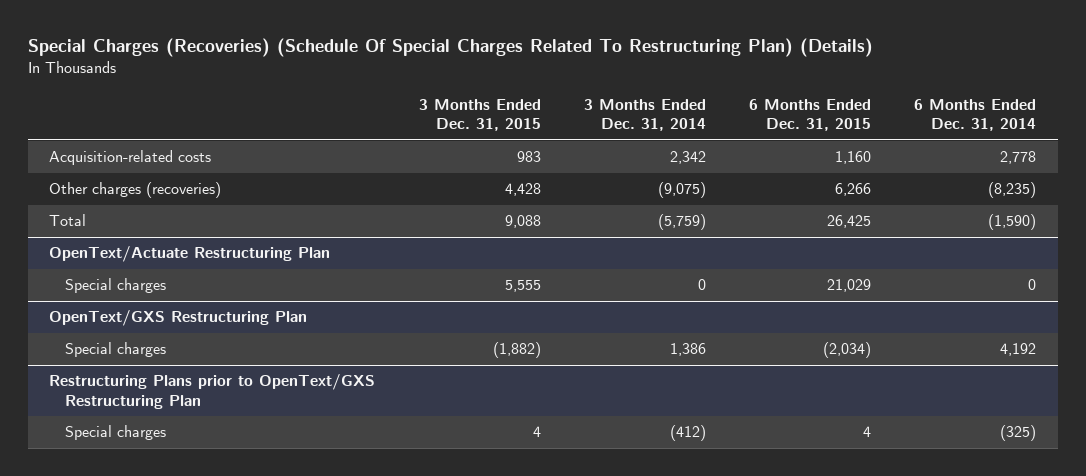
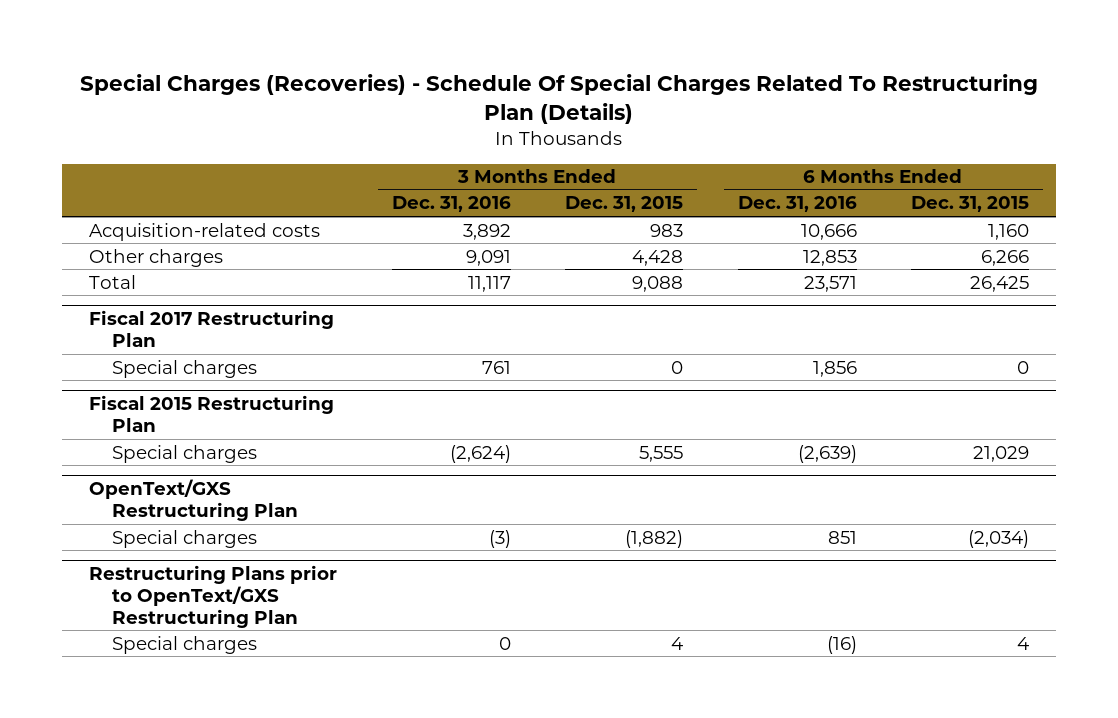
[27,37,873,57] Special Charges (Recoveries) (Schedule Of Special Charges Related To Restructuring Plan) (Details) -> [80,73,1039,124] Special Charges (Recoveries) - Schedule Of Special Charges Related To Restructuring Plan (Details)
[583,98,706,132] 3 Months Ended Dec. 31, 2014 -> none
[914,98,1037,132] 6 Months Ended Dec. 31, 2014 -> none
none -> [391,196,511,213] Dec. 31, 2016
none -> [737,196,857,213] Dec. 31, 2016
[49,182,222,199] Other charges (recoveries) -> [89,248,224,267] Other charges
[49,246,331,263] OpenText/Actuate Restructuring Plan -> none
none -> [89,310,335,347] Fiscal 2017 Restructuring Plan
none -> [112,359,258,378] Special charges
none -> [89,395,335,432] Fiscal 2015 Restructuring Plan

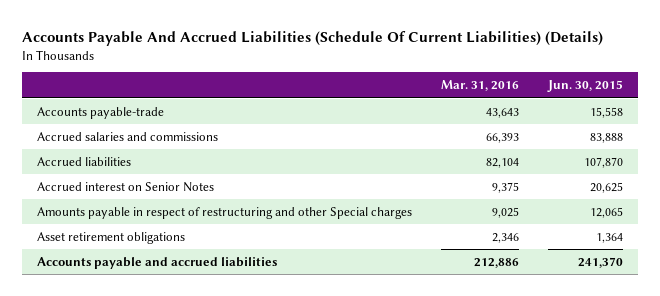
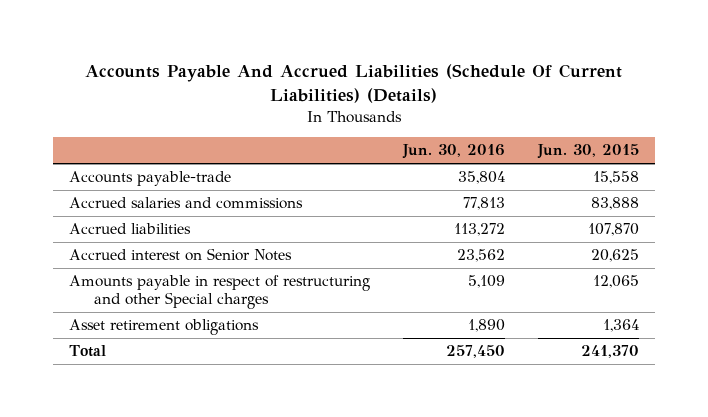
[440,80,519,92] Mar. 31, 2016 -> none
none -> [401,144,505,160] Jun. 30, 2016
[36,256,277,269] Accounts payable and accrued liabilities -> [69,345,107,358] Total

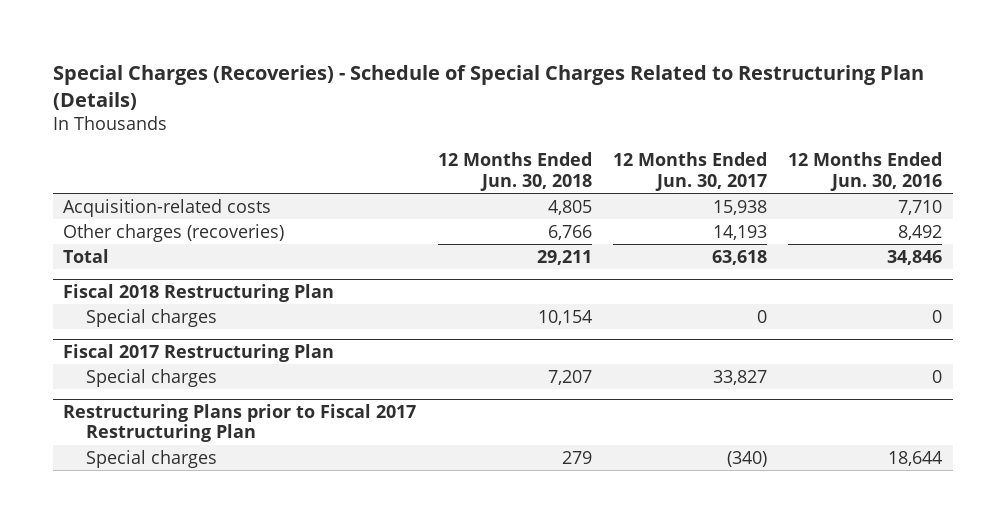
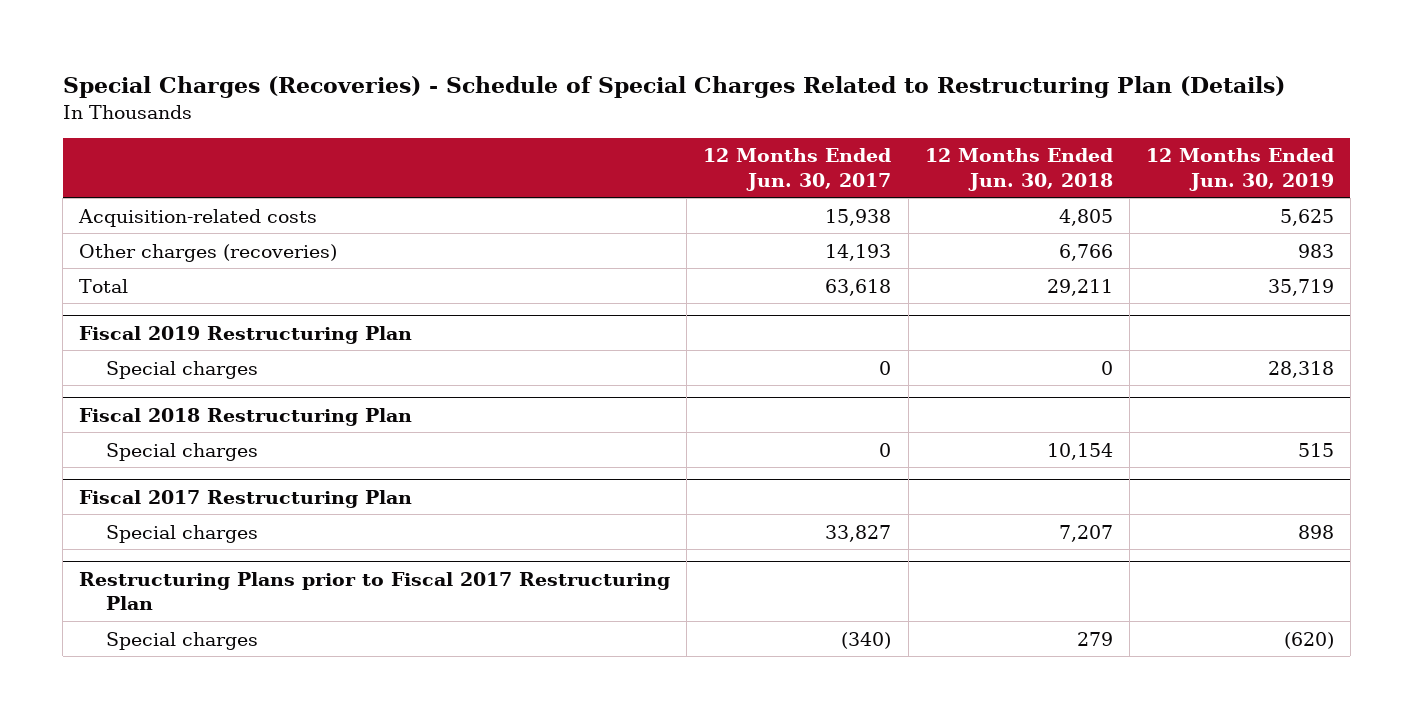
[788,152,943,191] 12 Months Ended Jun. 30, 2016 -> none
none -> [1145,148,1334,191] 12 Months Ended Jun. 30, 2019
none -> [79,325,413,344] Fiscal 2019 Restructuring Plan
none -> [105,360,258,379] Special charges

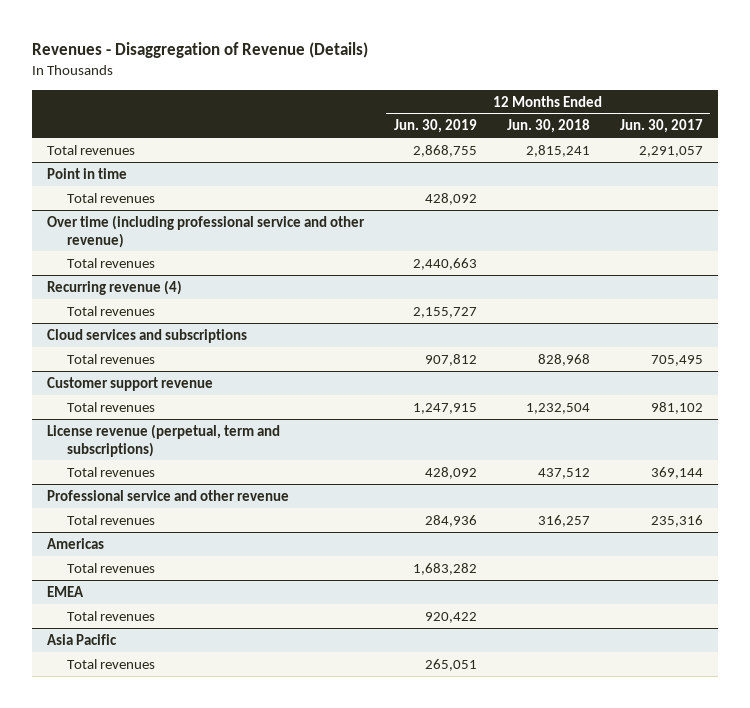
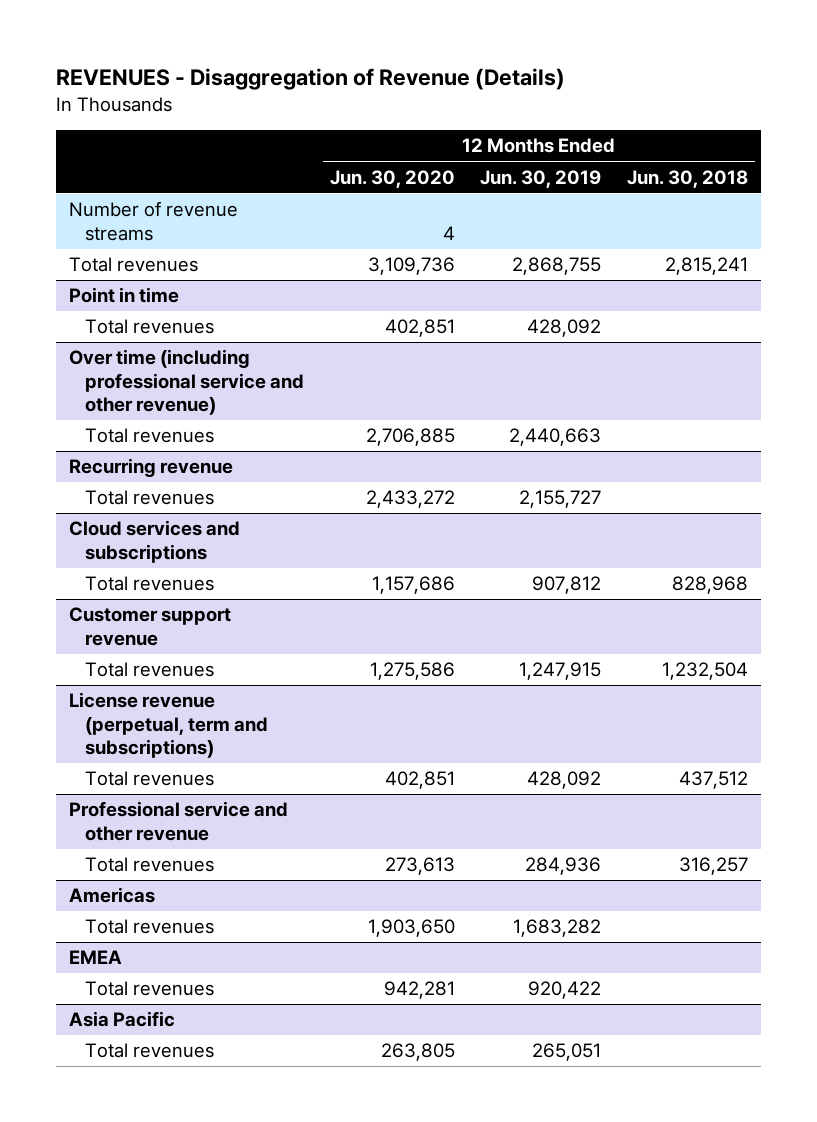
[31,42,368,59] Revenues - Disaggregation of Revenue (Details) -> [55,68,565,91] REVENUES - Disaggregation of Revenue (Details)
[619,119,703,134] Jun. 30, 2017 -> none
none -> [329,169,455,188] Jun. 30, 2020
none -> [68,201,238,241] Number of revenue streams
[46,279,182,295] Recurring revenue (4) -> [68,458,233,478] Recurring revenue

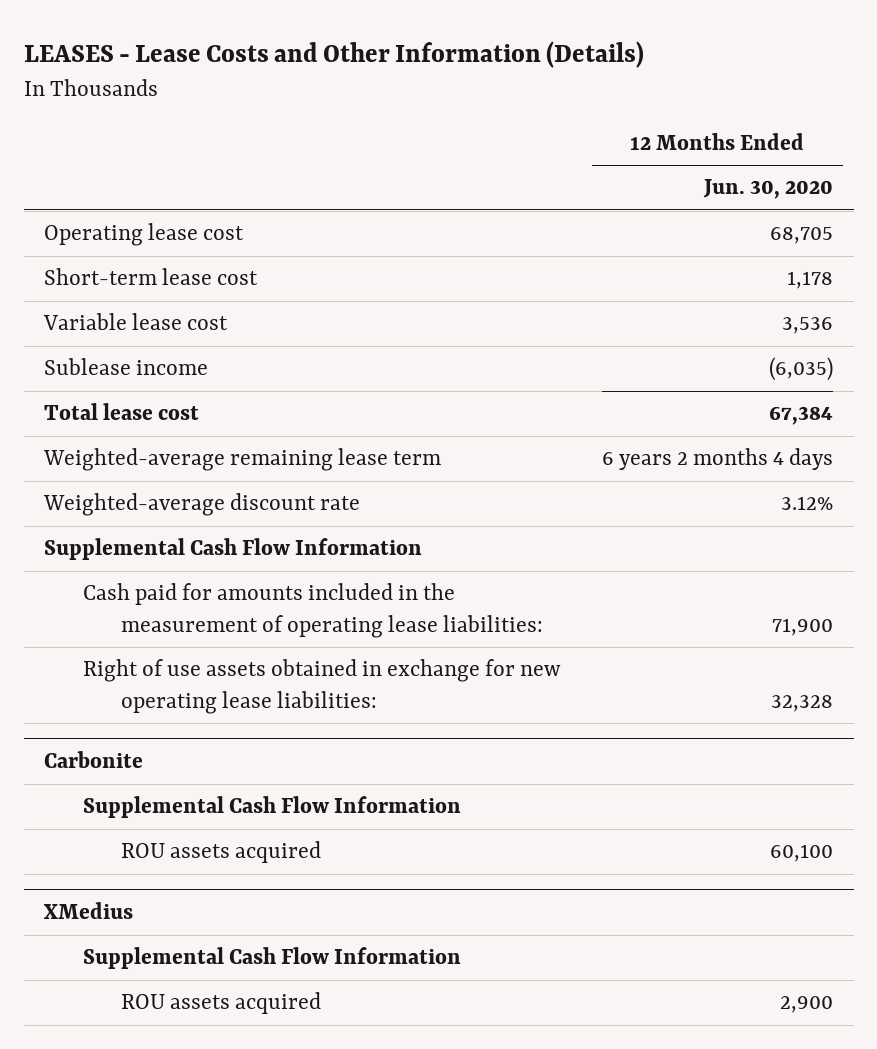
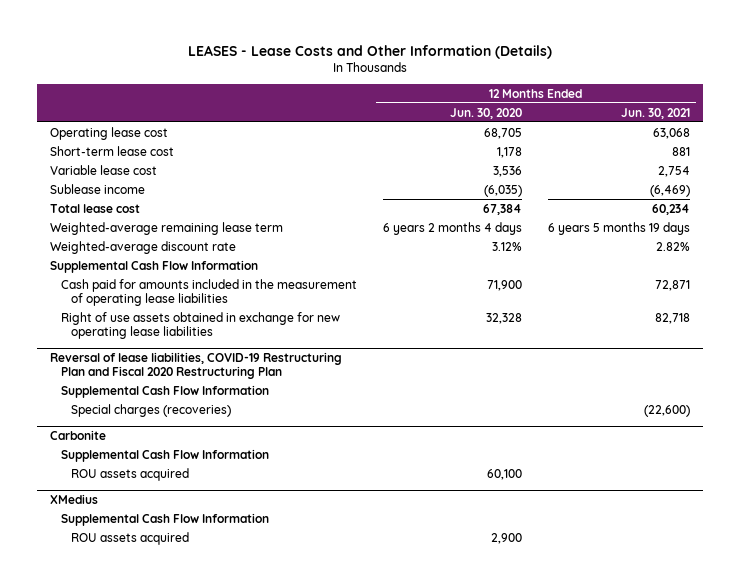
none -> [620,107,690,119] Jun. 30, 2021
[82,583,543,639] Cash paid for amounts included in the measurement of operating lease liabilities: -> [60,278,357,306] Cash paid for amounts included in the measurement of operating lease liabilities
[82,659,561,715] Right of use assets obtained in exchange for new operating lease liabilities: -> [60,311,340,339] Right of use assets obtained in exchange for new operating lease liabilities
none -> [50,351,343,379] Reversal of lease liabilities, COVID-19 Restructuring Plan and Fiscal 2020 Restructuring Plan
none -> [60,384,269,398] Supplemental Cash Flow Information
none -> [71,403,232,417] Special charges (recoveries)

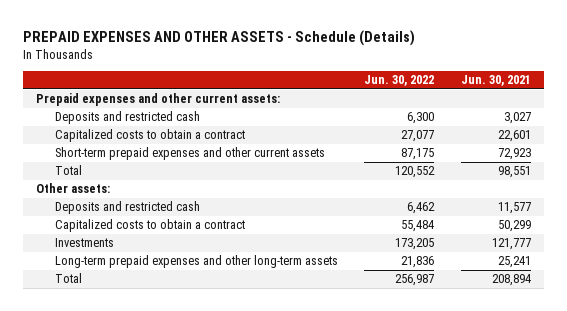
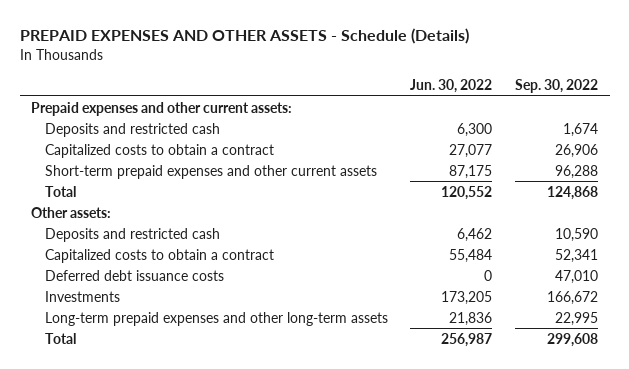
[460,75,531,87] Jun. 30, 2021 -> none
none -> [515,79,599,94] Sep. 30, 2022
none -> [44,269,224,281] Deferred debt issuance costs

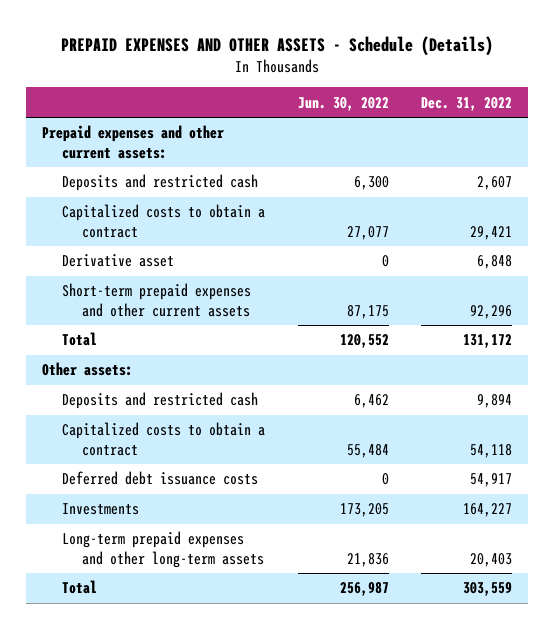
[515,79,599,94] Sep. 30, 2022 -> none
none -> [420,96,512,111] Dec. 31, 2022
none -> [62,254,175,268] Derivative asset

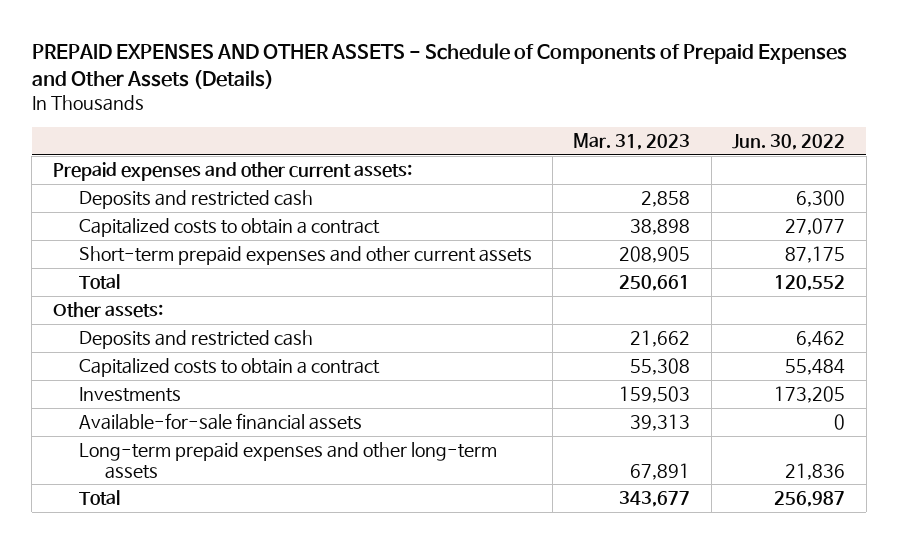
[61,35,494,56] PREPAID EXPENSES AND OTHER ASSETS - Schedule (Details) -> [31,42,847,89] PREPAID EXPENSES AND OTHER ASSETS - Schedule of Components of Prepaid Expenses and Other Assets (Details)
[420,96,512,111] Dec. 31, 2022 -> none
none -> [573,132,691,150] Mar. 31, 2023
[62,254,175,268] Derivative asset -> none
[62,471,259,486] Deferred debt issuance costs -> none
none -> [78,413,362,431] Available-for-sale financial assets

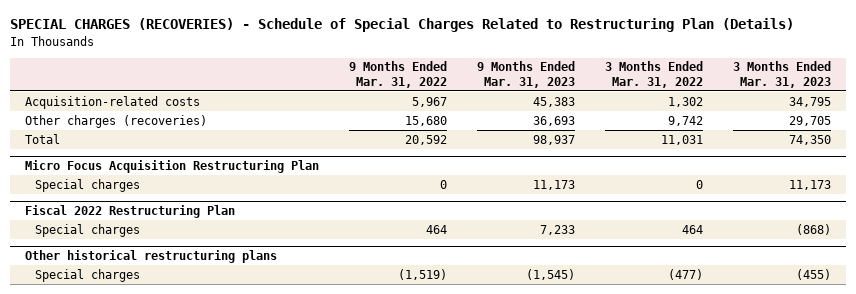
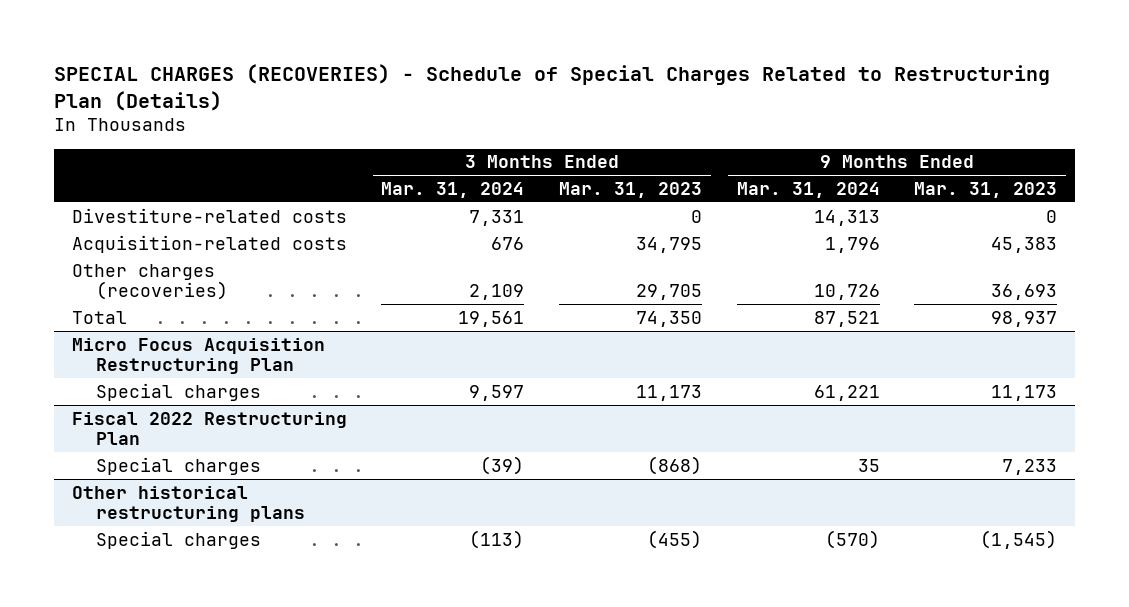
[349,61,448,89] 9 Months Ended Mar. 31, 2022 -> none
[605,61,704,89] 3 Months Ended Mar. 31, 2022 -> none
none -> [381,181,525,198] Mar. 31, 2024
none -> [736,181,880,198] Mar. 31, 2024
none -> [71,207,347,223] Divestiture-related costs

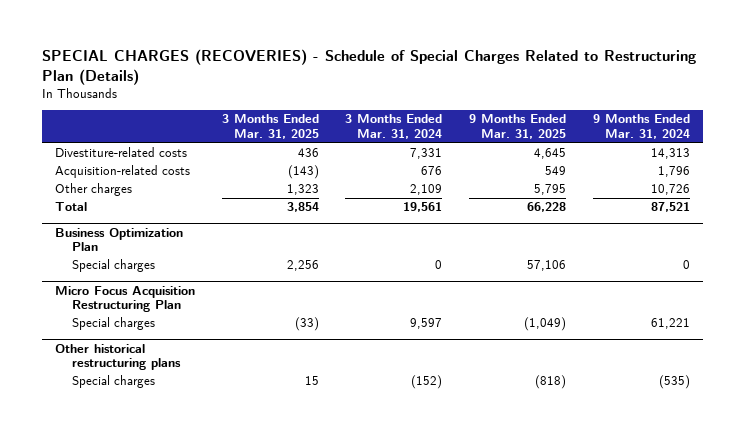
[559,181,703,198] Mar. 31, 2023 -> none
[914,181,1058,198] Mar. 31, 2023 -> none
none -> [221,114,319,140] 3 Months Ended Mar. 31, 2025
none -> [469,114,567,140] 9 Months Ended Mar. 31, 2025
[71,263,229,301] Other charges (recoveries) -> [55,183,133,197] Other charges
none -> [55,227,184,252] Business Optimization Plan
none -> [71,259,155,273] Special charges
[71,411,347,446] Fiscal 2022 Restructuring Plan -> none
[96,456,262,475] Special charges -> none
[469,529,525,549] (113) -> [411,375,443,390] (152)
[824,529,880,549] (570) -> [658,375,690,390] (535)

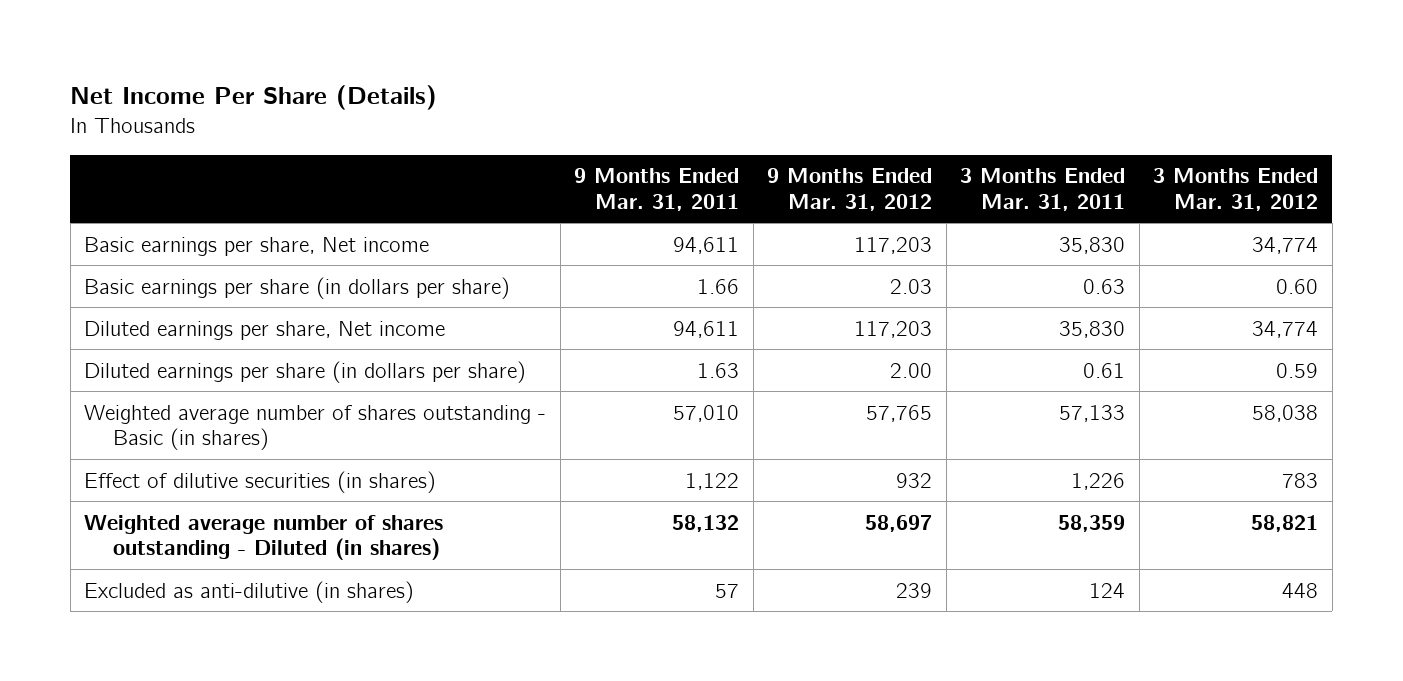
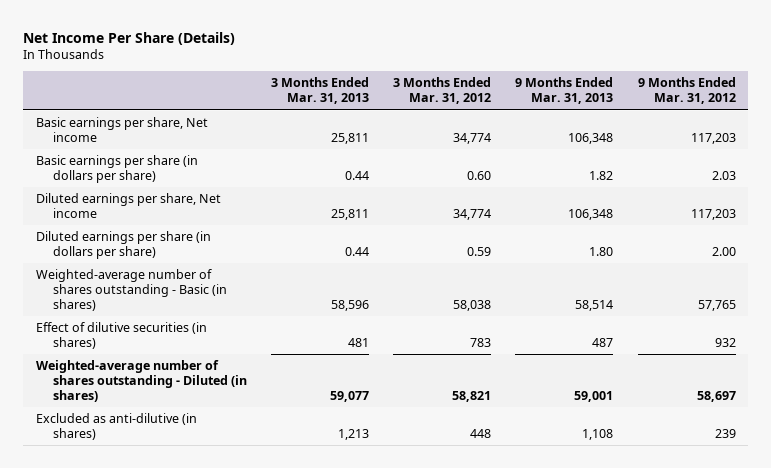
[574,168,740,211] 9 Months Ended Mar. 31, 2011 -> none
[960,168,1126,211] 3 Months Ended Mar. 31, 2011 -> none
none -> [271,77,370,105] 3 Months Ended Mar. 31, 2013
none -> [515,77,614,105] 9 Months Ended Mar. 31, 2013
[84,404,547,450] Weighted average number of shares outstanding - Basic (in shares) -> [35,268,228,312] Weighted-average number of shares outstanding - Basic (in shares)
[84,514,444,560] Weighted average number of shares outstanding - Diluted (in shares) -> [35,359,248,403] Weighted-average number of shares outstanding - Diluted (in shares)

